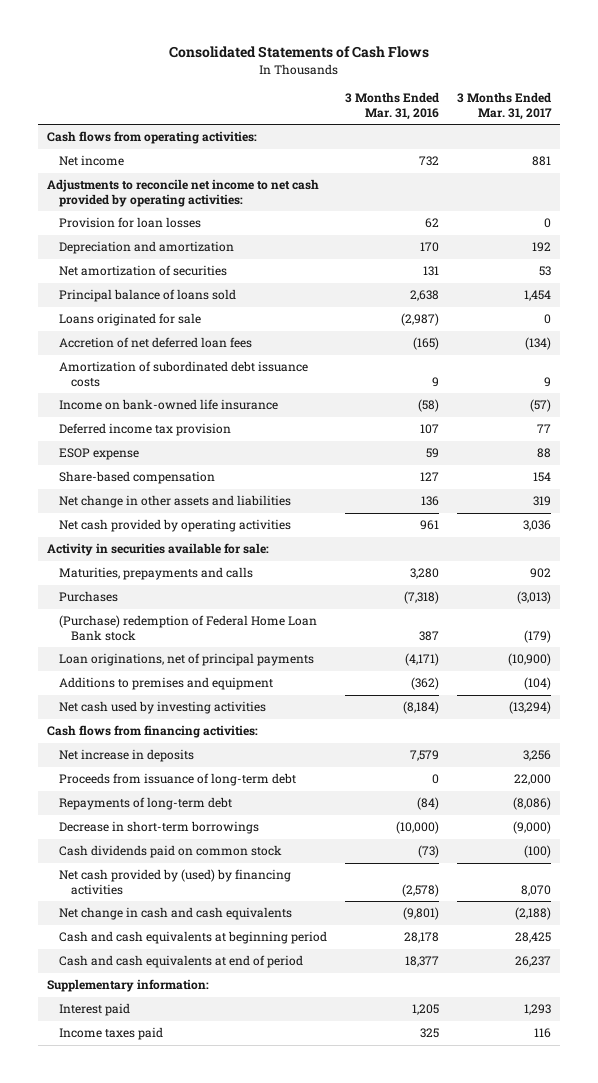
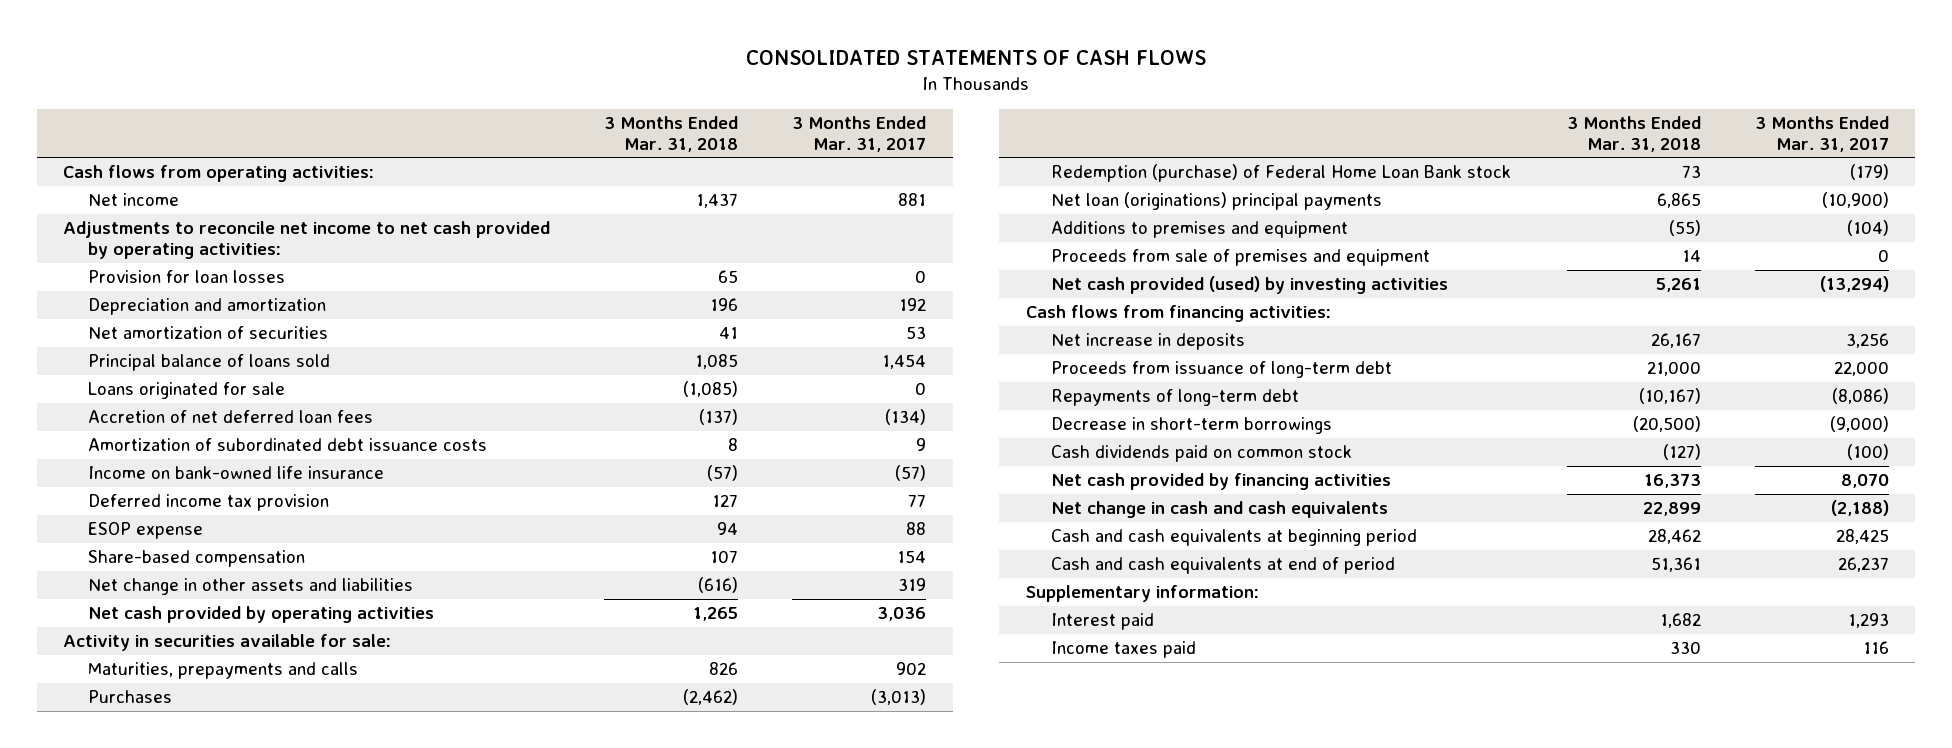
[169,46,430,59] Consolidated Statements of Cash Flows -> [746,50,1207,66] CONSOLIDATED STATEMENTS OF CASH FLOWS
[344,92,439,120] 3 Months Ended Mar. 31, 2016 -> none
none -> [604,115,739,152] 3 Months Ended Mar. 31, 2018
[59,615,318,641] (Purchase) redemption of Federal Home Loan Bank stock -> [1050,164,1511,183] Redemption (purchase) of Federal Home Loan Bank stock
[59,653,315,667] Loan originations, net of principal payments -> [1050,192,1382,211] Net loan (originations) principal payments
none -> [1050,249,1430,267] Proceeds from sale of premises and equipment
[59,701,267,715] Net cash used by investing activities -> [1050,276,1448,295] Net cash provided (used) by investing activities
[59,869,292,895] Net cash provided by (used) by financing activities -> [1050,473,1391,491] Net cash provided by financing activities

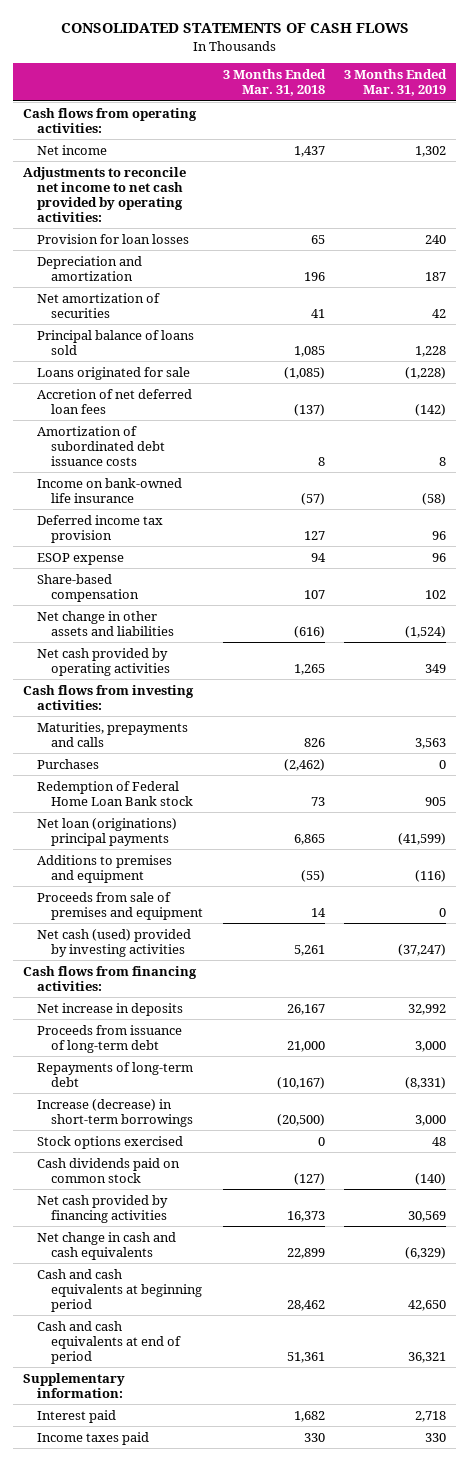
[792,115,927,152] 3 Months Ended Mar. 31, 2017 -> none
none -> [344,69,448,97] 3 Months Ended Mar. 31, 2019
[63,634,392,652] Activity in securities available for sale: -> none
none -> [23,684,195,710] Cash flows from investing activities:
[1050,164,1511,183] Redemption (purchase) of Federal Home Loan Bank stock -> [37,780,193,806] Redemption of Federal Home Loan Bank stock
[1050,276,1448,295] Net cash provided (used) by investing activities -> [37,928,192,957] Net cash (used) provided by investing activities
[1050,417,1332,435] Decrease in short-term borrowings -> [37,1098,193,1127] Increase (decrease) in short-term borrowings
none -> [37,1135,184,1149] Stock options exercised

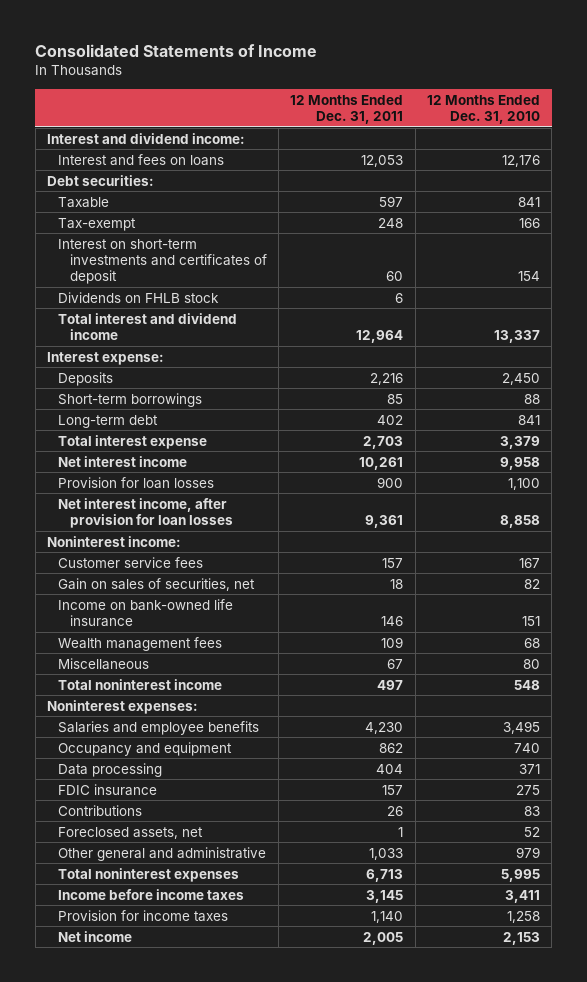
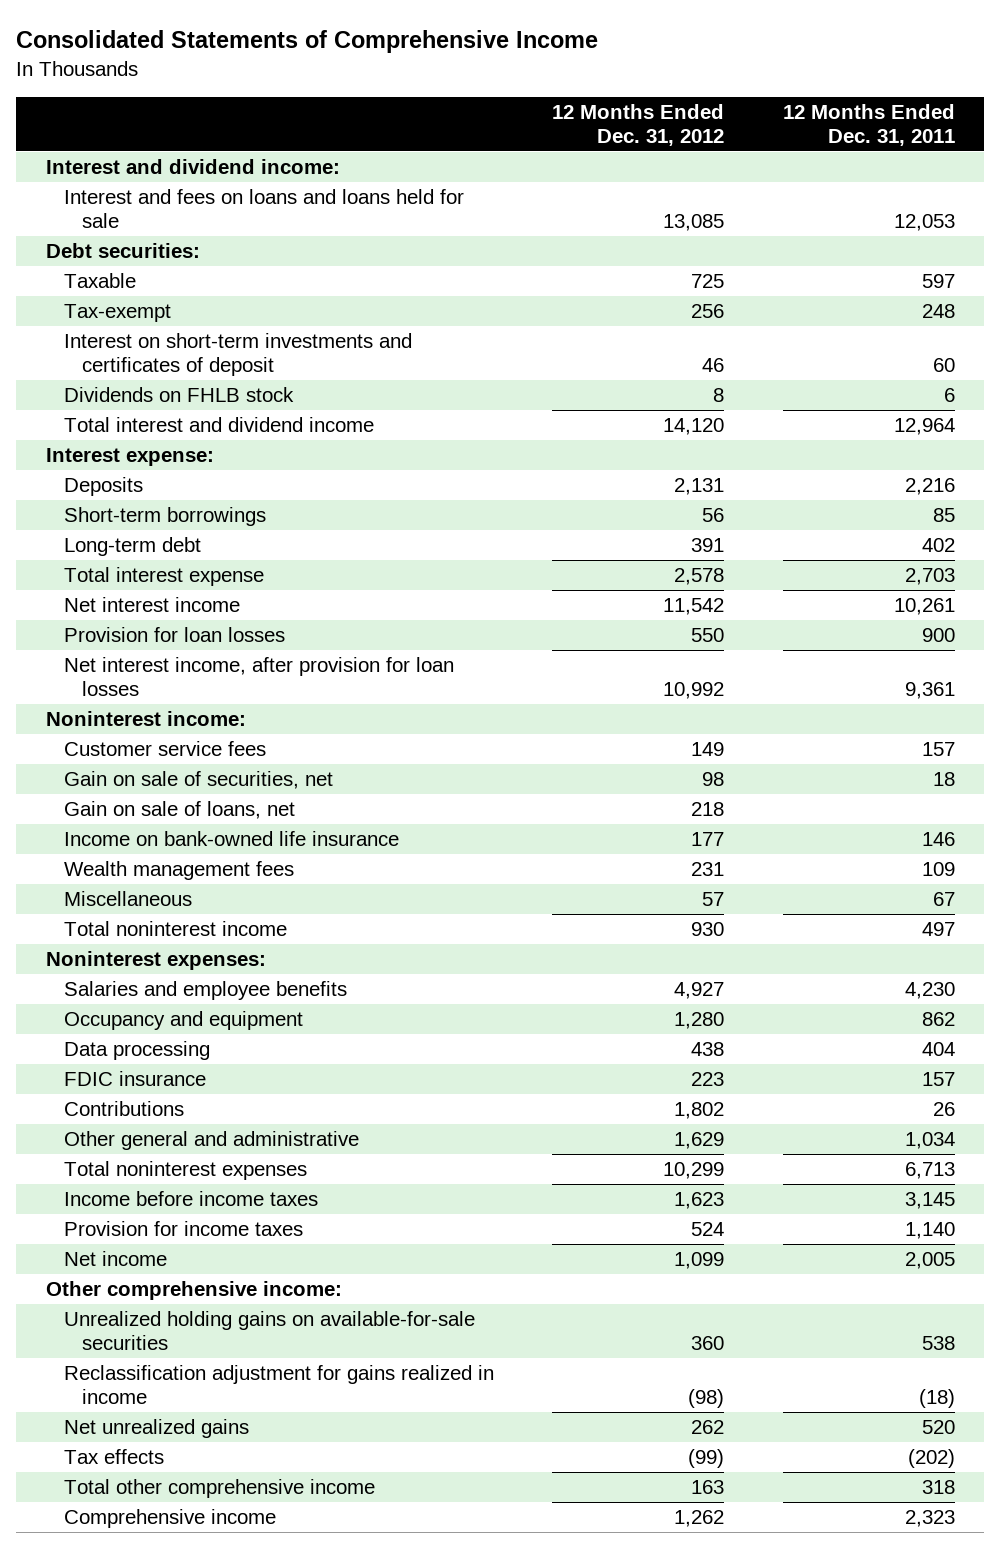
[35,43,318,57] Consolidated Statements of Income -> [16,30,599,54] Consolidated Statements of Comprehensive Income
[426,94,540,124] 12 Months Ended Dec. 31, 2010 -> none
none -> [552,103,725,146] 12 Months Ended Dec. 31, 2012
[58,153,225,166] Interest and fees on loans -> [63,189,464,229] Interest and fees on loans and loans held for sale
[58,577,256,591] Gain on sales of securities, net -> [63,771,333,790] Gain on sale of securities, net
none -> [63,801,295,820] Gain on sale of loans, net
[58,826,204,839] Foreclosed assets, net -> none
[369,847,404,860] 1,033 -> [904,1132,955,1150] 1,034
none -> [45,1281,342,1301] Other comprehensive income:
none -> [63,1311,475,1351] Unrealized holding gains on available-for-sale securities
none -> [63,1365,494,1405] Reclassification adjustment for gains realized in income
none -> [63,1419,249,1439] Net unrealized gains
none -> [63,1449,164,1465] Tax effects
none -> [63,1479,375,1499] Total other comprehensive income
none -> [63,1509,276,1529] Comprehensive income

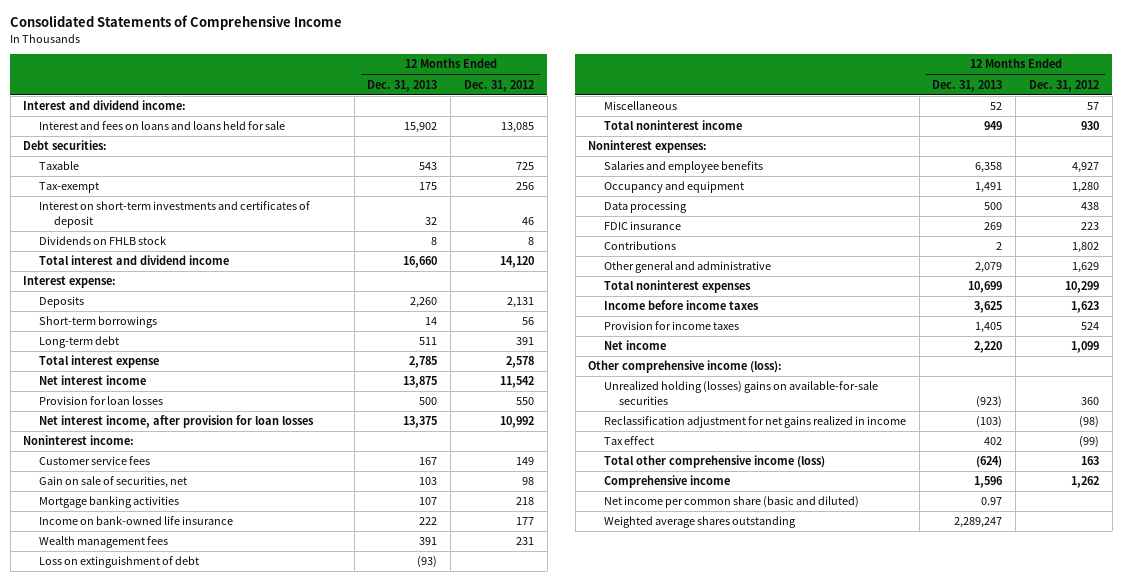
[782,103,955,146] 12 Months Ended Dec. 31, 2011 -> none
none -> [367,79,438,92] Dec. 31, 2013
[63,801,295,820] Gain on sale of loans, net -> [38,496,179,509] Mortgage banking activities
none -> [38,556,199,569] Loss on extinguishment of debt
[63,1419,249,1439] Net unrealized gains -> none
[45,1281,342,1301] Other comprehensive income: -> [588,360,783,374] Other comprehensive income (loss):
[63,1311,475,1351] Unrealized holding gains on available-for-sale securities -> [603,381,878,405] Unrealized holding (losses) gains on available-for-sale securities
[63,1365,494,1405] Reclassification adjustment for gains realized in income -> [603,416,906,429] Reclassification adjustment for net gains realized in income
[63,1449,164,1465] Tax effects -> [603,436,654,446] Tax effect
[63,1479,375,1499] Total other comprehensive income -> [603,455,825,469] Total other comprehensive income (loss)
none -> [603,496,859,509] Net income per common share (basic and diluted)
none -> [603,516,796,529] Weighted average shares outstanding

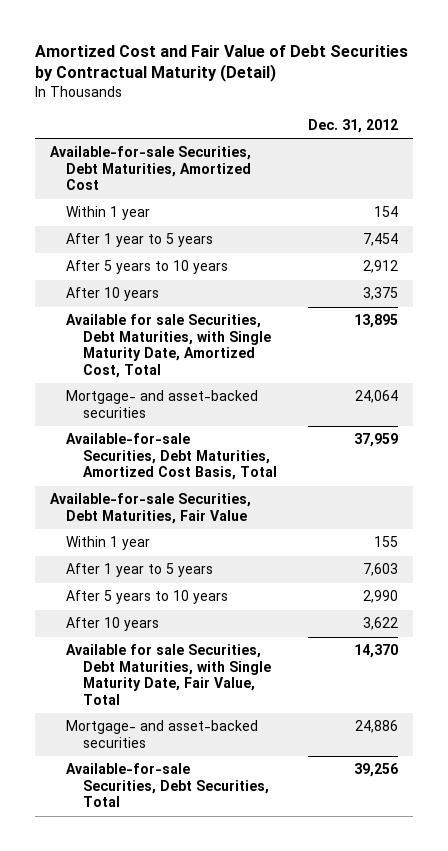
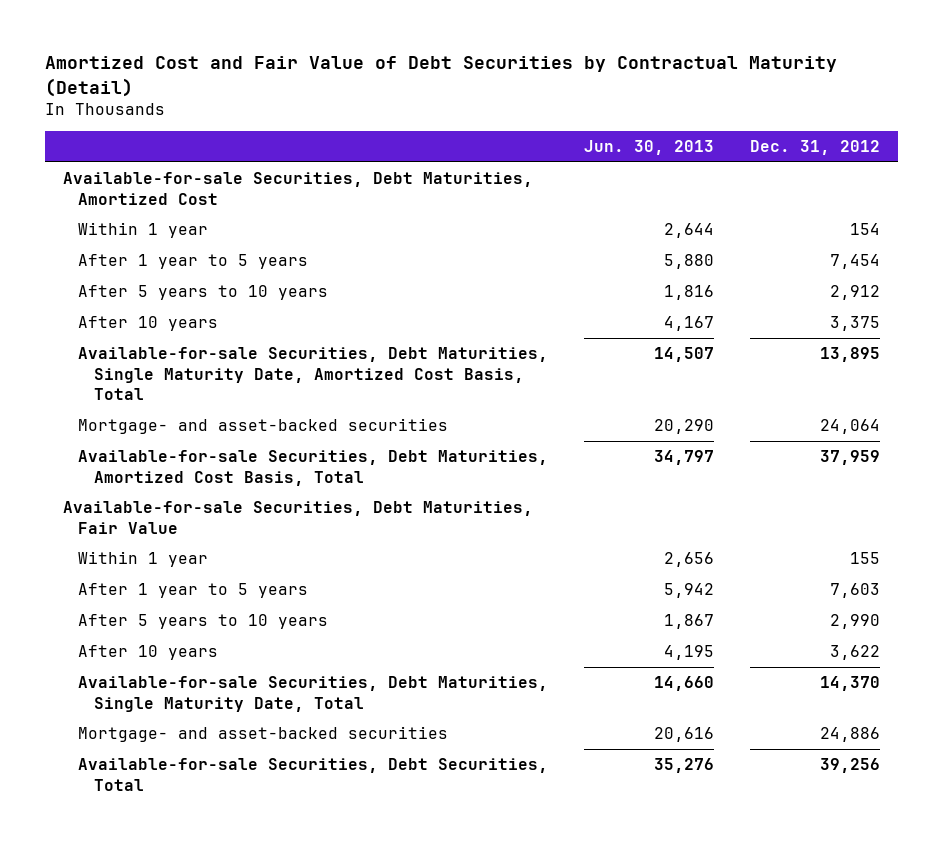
none -> [584,140,715,156] Jun. 30, 2013
[66,314,271,378] Available for sale Securities, Debt Maturities, with Single Maturity Date, Amortized Cost, Total -> [78,347,549,401] Available-for-sale Securities, Debt Maturities, Single Maturity Date, Amortized Cost Basis, Total
[66,644,271,705] Available for sale Securities, Debt Maturities, with Single Maturity Date, Fair Value, Total -> [78,676,549,712] Available-for-sale Securities, Debt Maturities, Single Maturity Date, Total

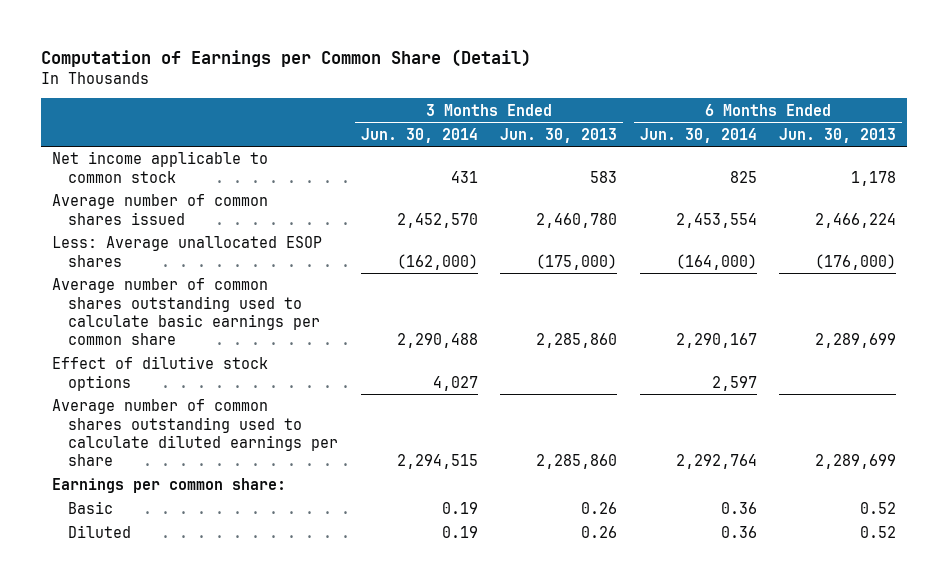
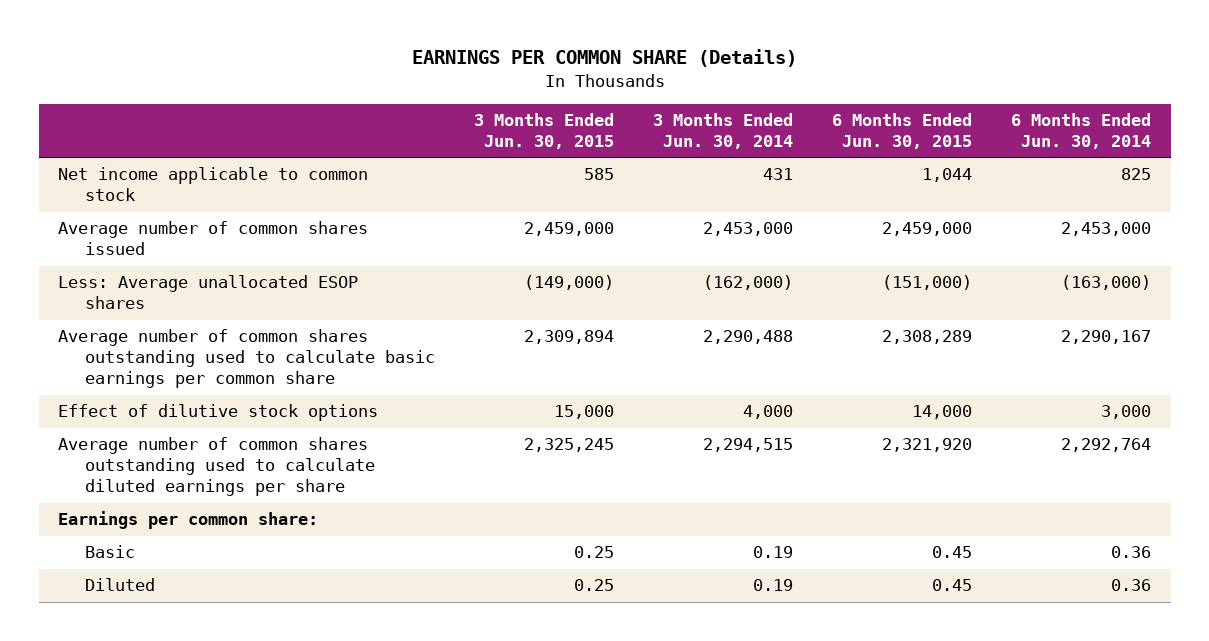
[40,48,531,67] Computation of Earnings per Common Share (Detail) -> [411,49,797,68] EARNINGS PER COMMON SHARE (Details)
[500,127,618,143] Jun. 30, 2013 -> none
[779,127,897,143] Jun. 30, 2013 -> none
none -> [473,113,614,150] 3 Months Ended Jun. 30, 2015
none -> [831,113,972,150] 6 Months Ended Jun. 30, 2015
[396,212,478,228] 2,452,570 -> [702,222,793,237] 2,453,000
[675,212,757,228] 2,453,554 -> [1060,222,1151,237] 2,453,000
[675,253,757,270] (164,000) -> [1060,275,1151,291] (163,000)
[432,375,478,391] 4,027 -> [742,405,793,420] 4,000
[711,375,757,391] 2,597 -> [1100,405,1151,420] 3,000

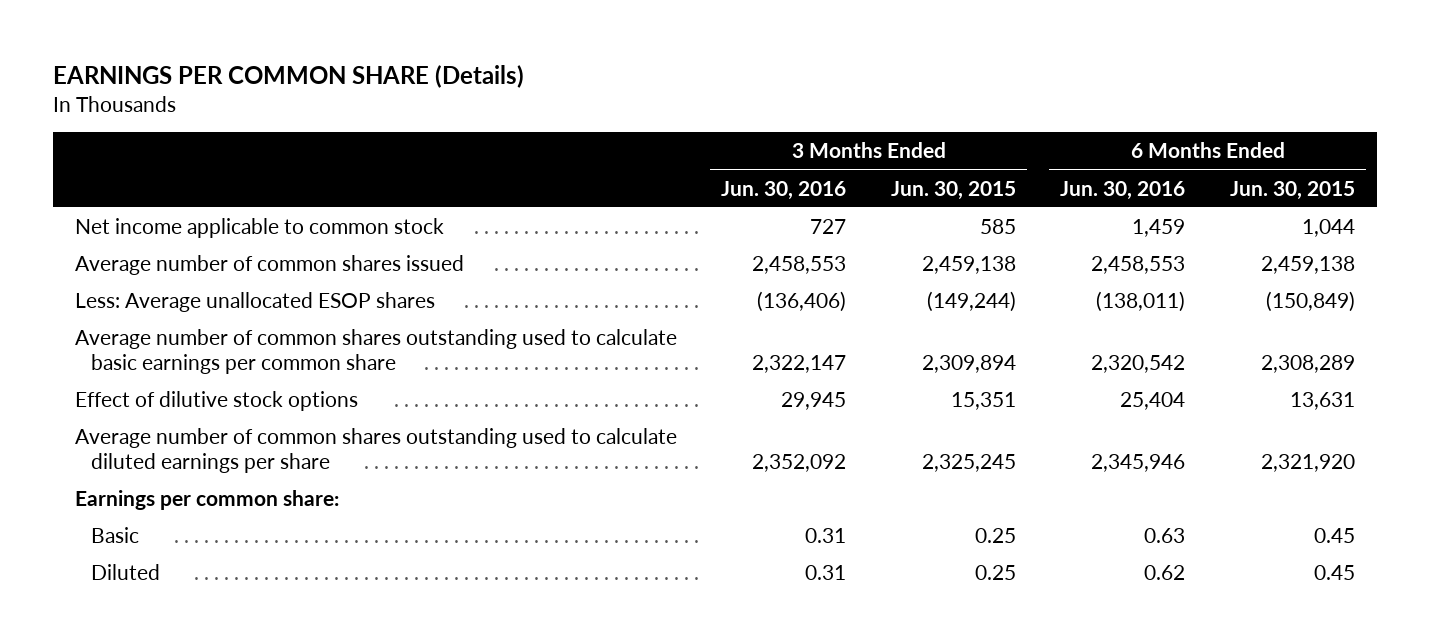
[652,113,793,150] 3 Months Ended Jun. 30, 2014 -> none
[1010,113,1151,150] 6 Months Ended Jun. 30, 2014 -> none
none -> [721,180,847,200] Jun. 30, 2016
none -> [1060,180,1186,200] Jun. 30, 2016
[523,222,614,237] 2,459,000 -> [921,255,1016,274] 2,459,138
[881,222,972,237] 2,459,000 -> [1260,255,1355,274] 2,459,138
[523,275,614,291] (149,000) -> [926,290,1016,312] (149,244)
[881,275,972,291] (151,000) -> [1265,290,1355,312] (150,849)
[553,405,614,420] 15,000 -> [950,391,1016,410] 15,351
[911,405,972,420] 14,000 -> [1289,391,1355,410] 13,631

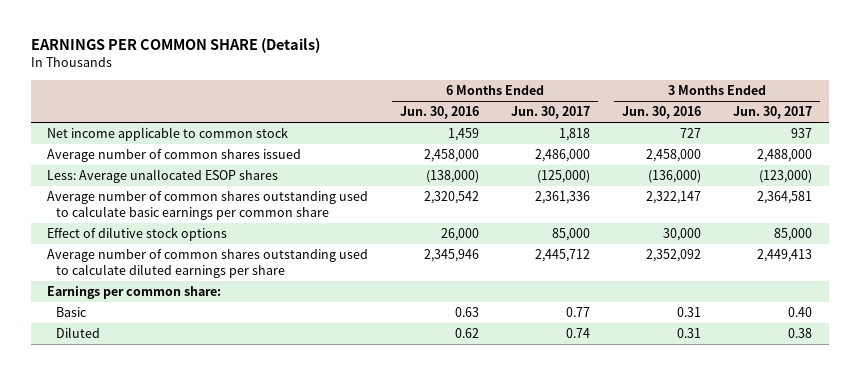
[890,180,1016,200] Jun. 30, 2015 -> none
[1229,180,1355,200] Jun. 30, 2015 -> none
none -> [511,106,591,120] Jun. 30, 2017
none -> [733,106,813,120] Jun. 30, 2017
[752,255,847,274] 2,458,553 -> [646,149,702,163] 2,458,000
[1091,255,1186,274] 2,458,553 -> [423,149,479,163] 2,458,000
[757,290,847,312] (136,406) -> [648,170,702,184] (136,000)
[1096,290,1186,312] (138,011) -> [425,170,479,184] (138,000)
[781,391,847,410] 29,945 -> [663,228,702,242] 30,000
[1120,391,1186,410] 25,404 -> [440,228,479,242] 26,000

